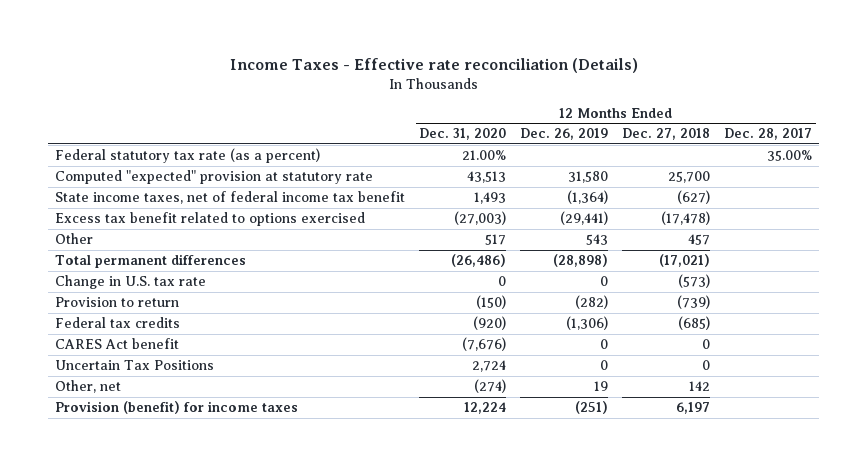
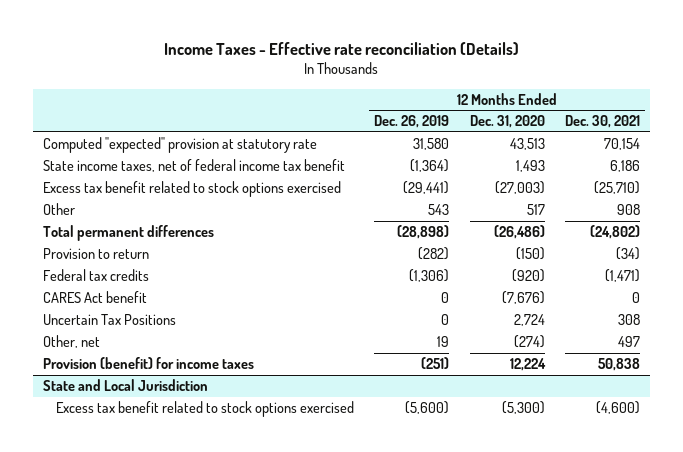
[622,128,711,141] Dec. 27, 2018 -> none
[724,128,813,141] Dec. 28, 2017 -> none
none -> [564,115,640,129] Dec. 30, 2021
[55,148,321,164] Federal statutory tax rate (as a percent) -> none
[55,212,366,227] Excess tax benefit related to options exercised -> [42,181,341,198] Excess tax benefit related to stock options exercised
[55,275,207,290] Change in U.S. tax rate -> none
none -> [42,379,208,392] State and Local Jurisdiction
none -> [56,401,355,418] Excess tax benefit related to stock options exercised

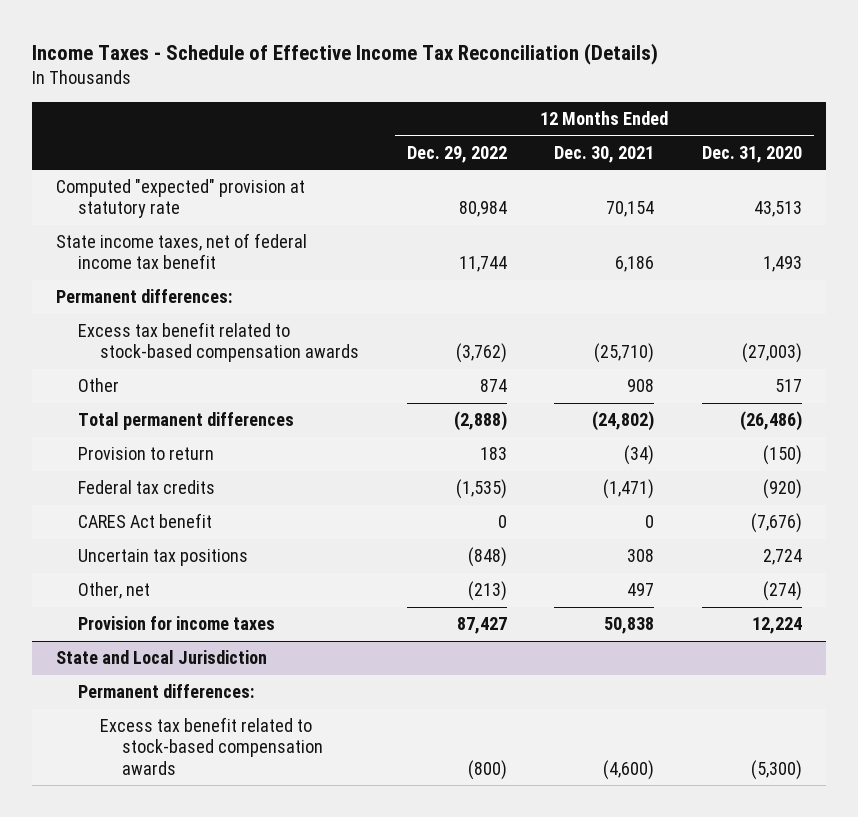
[164,41,520,55] Income Taxes - Effective rate reconciliation (Details) -> [31,42,658,65] Income Taxes - Schedule of Effective Income Tax Reconciliation (Details)
[374,115,450,129] Dec. 26, 2019 -> none
none -> [406,145,507,163] Dec. 29, 2022
none -> [55,289,232,304] Permanent differences:
[42,181,341,198] Excess tax benefit related to stock options exercised -> [77,322,360,363] Excess tax benefit related to stock-based compensation awards
[42,314,176,326] Uncertain Tax Positions -> [77,549,248,567] Uncertain tax positions
[42,357,254,370] Provision (benefit) for income taxes -> [77,616,275,631] Provision for income taxes
none -> [77,684,254,699] Permanent differences:
[56,401,355,418] Excess tax benefit related to stock options exercised -> [100,717,324,775] Excess tax benefit related to stock-based compensation awards

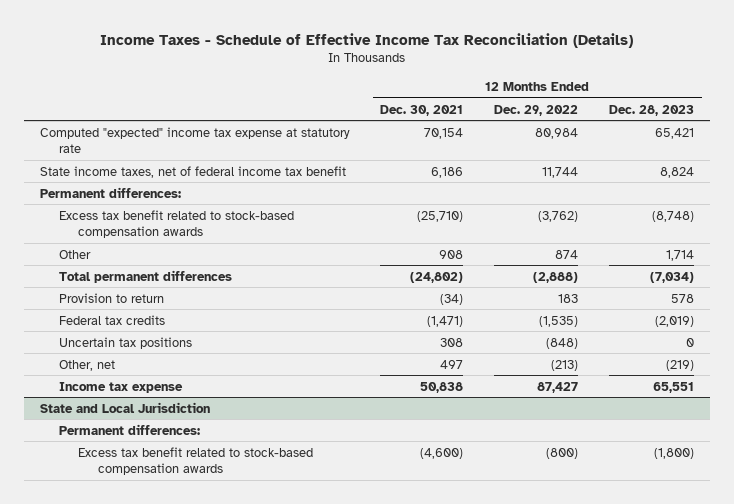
[701,145,802,163] Dec. 31, 2020 -> none
none -> [609,104,695,116] Dec. 28, 2023
[55,179,305,219] Computed "expected" provision at statutory rate -> [39,126,350,154] Computed "expected" income tax expense at statutory rate
[77,513,212,529] CARES Act benefit -> none
[77,616,275,631] Provision for income taxes -> [58,381,183,393] Income tax expense

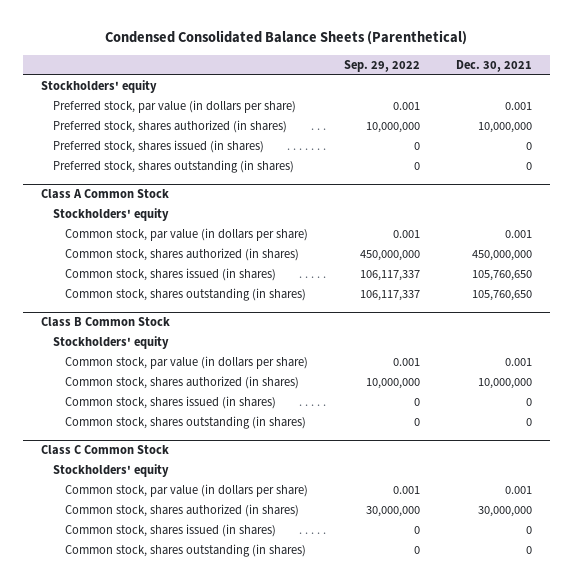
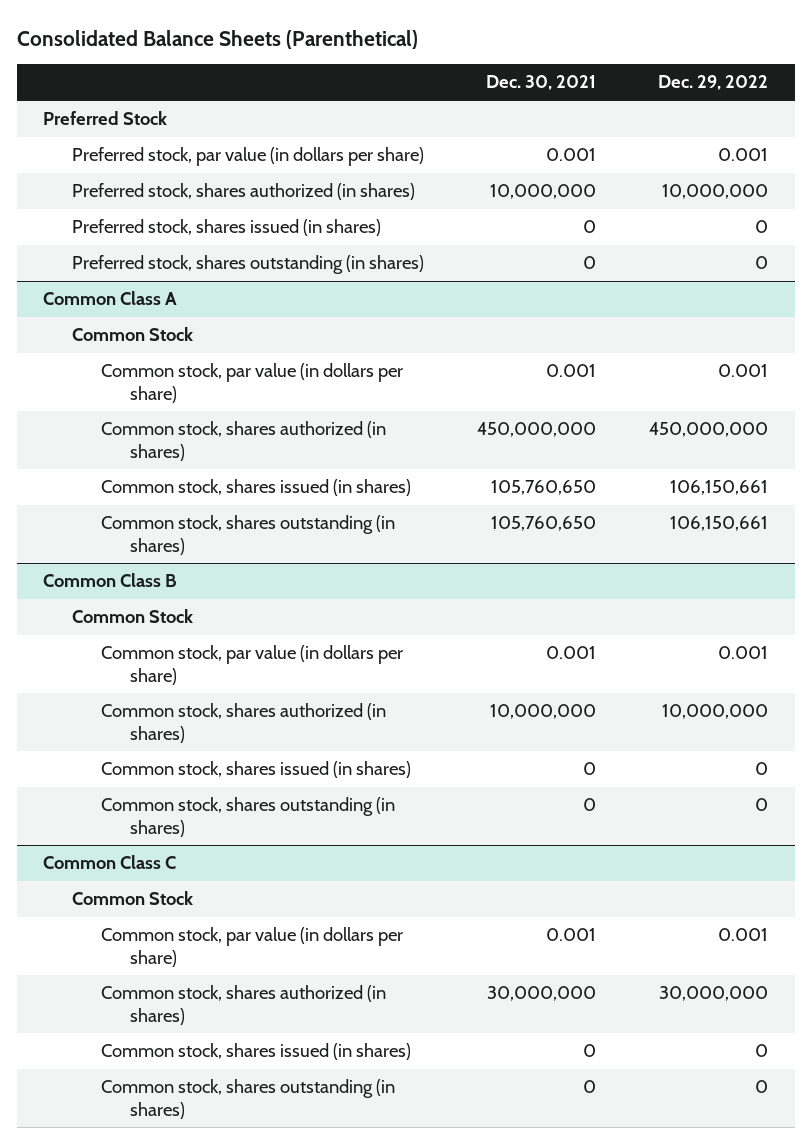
[105,30,468,46] Condensed Consolidated Balance Sheets (Parenthetical) -> [16,29,418,49] Consolidated Balance Sheets (Parenthetical)
[344,59,421,72] Sep. 29, 2022 -> none
none -> [658,75,769,91] Dec. 29, 2022
[40,80,157,94] Stockholders' equity -> none
none -> [43,111,168,126] Preferred Stock
[52,208,169,222] Stockholders' equity -> none
[40,189,169,200] Class A Common Stock -> [43,291,178,306] Common Class A
none -> [72,327,194,342] Common Stock
[52,336,169,350] Stockholders' equity -> none
[40,317,170,328] Class B Common Stock -> [43,573,178,588] Common Class B
none -> [72,609,194,624] Common Stock
[52,464,169,478] Stockholders' equity -> none
[40,445,169,456] Class C Common Stock -> [43,855,177,870] Common Class C
none -> [72,891,194,906] Common Stock

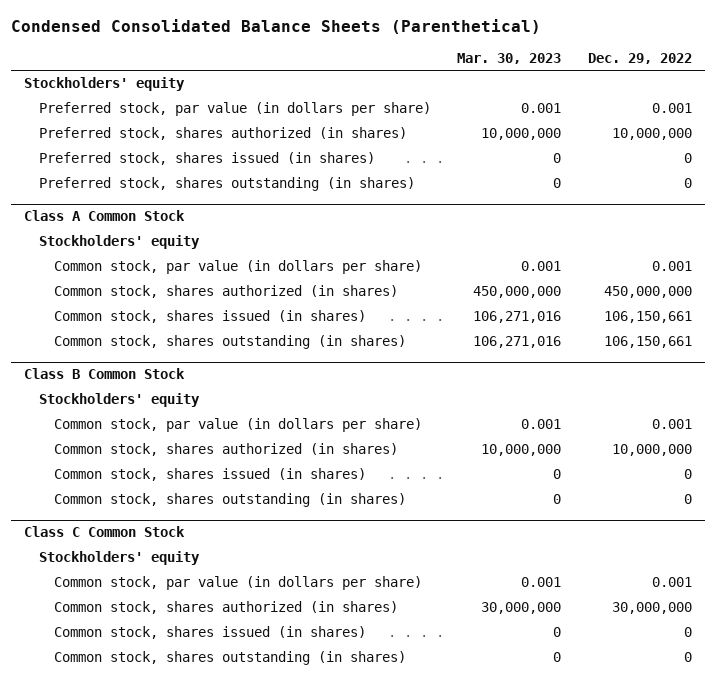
[16,29,418,49] Consolidated Balance Sheets (Parenthetical) -> [10,18,541,34] Condensed Consolidated Balance Sheets (Parenthetical)
[486,75,597,91] Dec. 30, 2021 -> none
none -> [457,52,562,64] Mar. 30, 2023
[43,111,168,126] Preferred Stock -> none
none -> [24,77,186,92] Stockholders' equity
[72,327,194,342] Common Stock -> none
[43,291,178,306] Common Class A -> [24,210,186,222] Class A Common Stock
none -> [38,235,200,250] Stockholders' equity
[72,609,194,624] Common Stock -> none
[43,573,178,588] Common Class B -> [24,368,186,380] Class B Common Stock
none -> [38,393,200,408] Stockholders' equity
[72,891,194,906] Common Stock -> none
[43,855,177,870] Common Class C -> [24,526,186,538] Class C Common Stock
none -> [38,551,200,566] Stockholders' equity

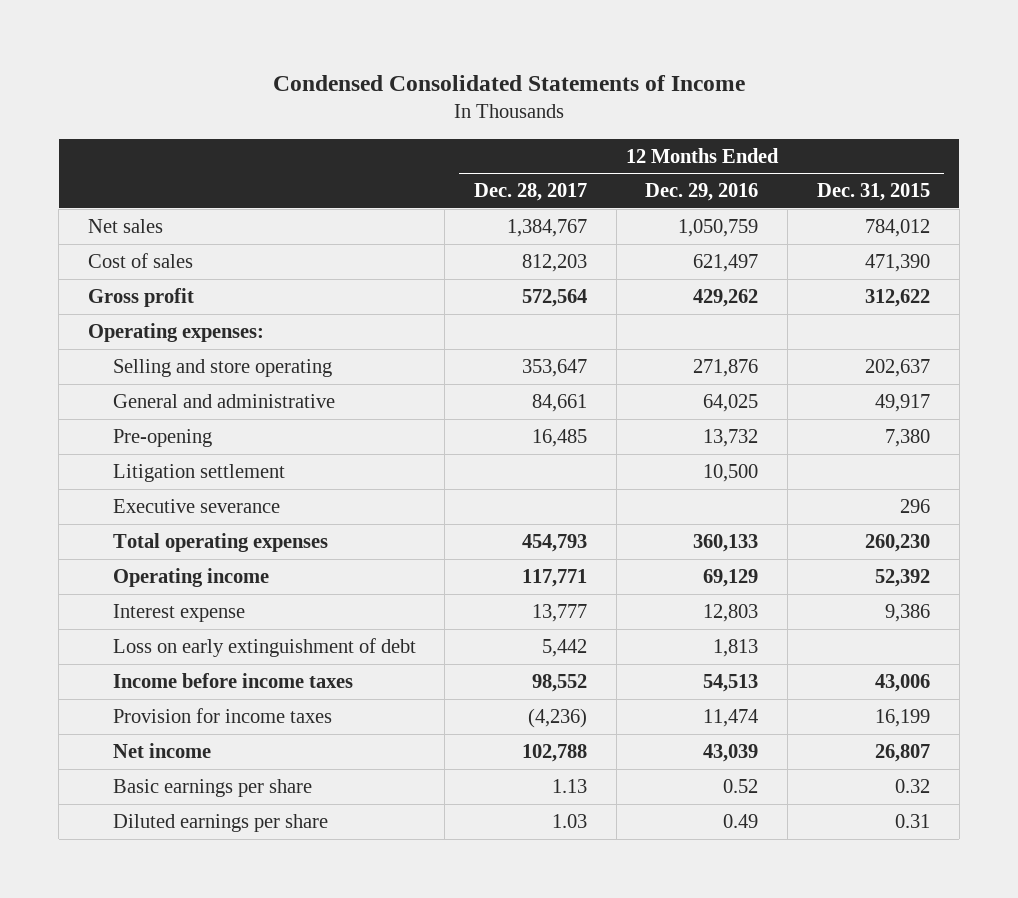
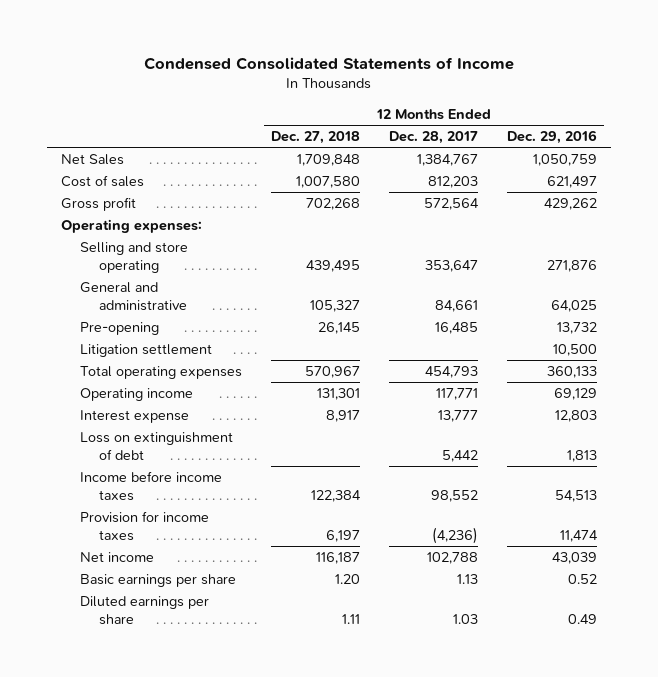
[816,183,930,202] Dec. 31, 2015 -> none
none -> [271,131,361,145] Dec. 27, 2018
[88,218,164,233] Net sales -> [61,154,125,166] Net Sales
[112,498,280,513] Executive severance -> none
[112,637,416,657] Loss on early extinguishment of debt -> [80,432,234,460] Loss on extinguishment of debt

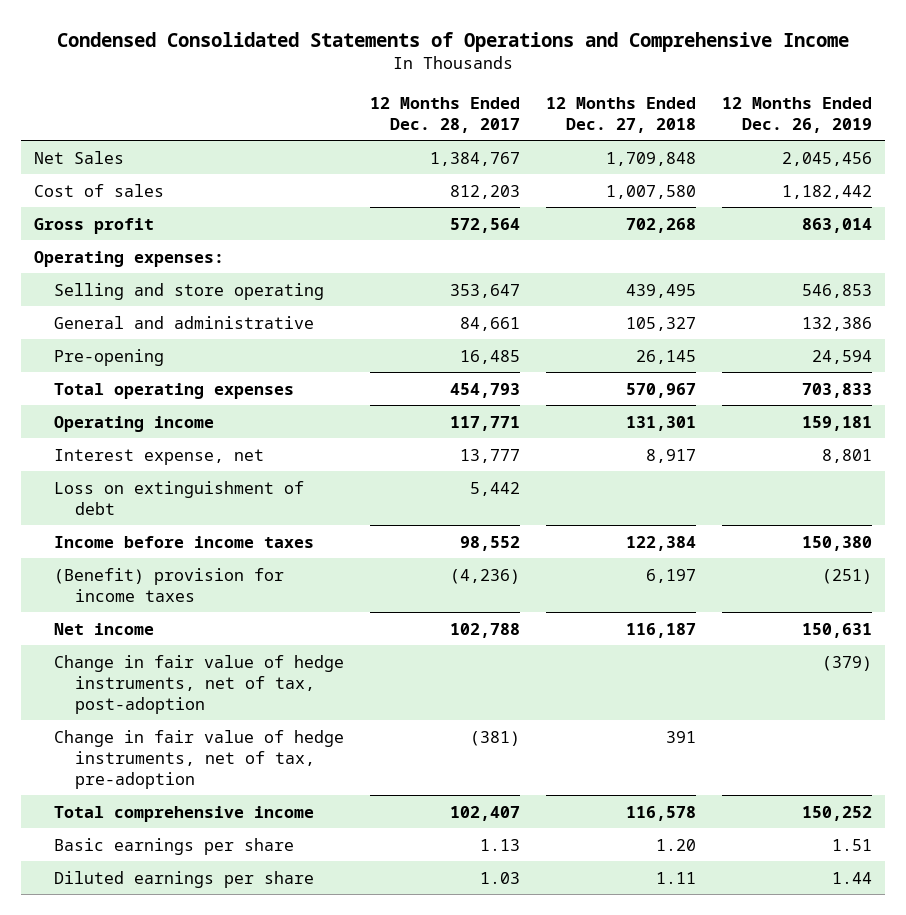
[143,57,514,71] Condensed Consolidated Statements of Income -> [56,31,849,52] Condensed Consolidated Statements of Operations and Comprehensive Income
[506,130,597,145] Dec. 29, 2016 -> none
none -> [721,96,872,133] 12 Months Ended Dec. 26, 2019
[80,344,213,358] Litigation settlement -> none
[80,410,190,424] Interest expense -> [54,448,265,465] Interest expense, net
[80,511,210,541] Provision for income taxes -> [54,567,285,602] (Benefit) provision for income taxes
none -> [54,654,345,714] Change in fair value of hedge instruments, net of tax, post-adoption
none -> [54,729,345,789] Change in fair value of hedge instruments, net of tax, pre-adoption
none -> [54,805,315,822] Total comprehensive income

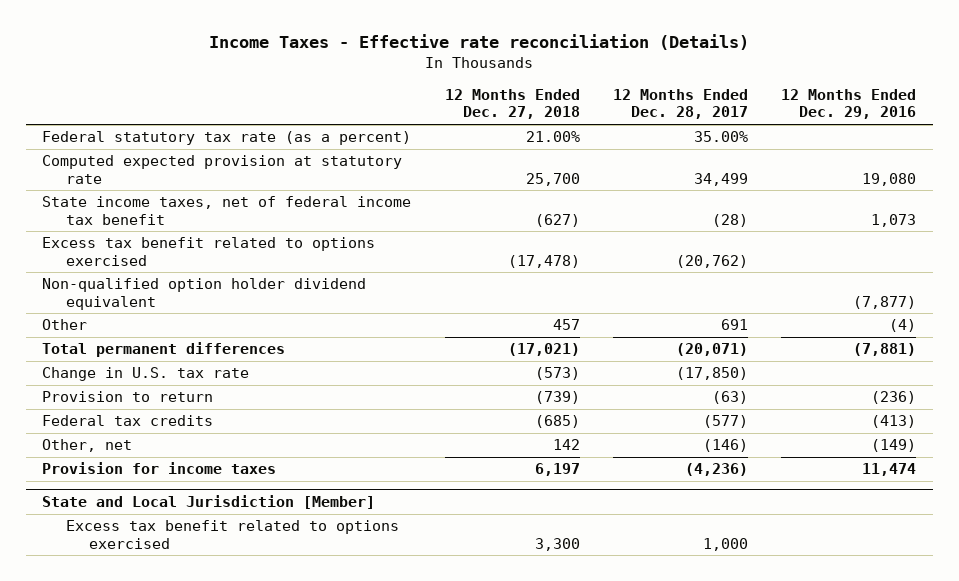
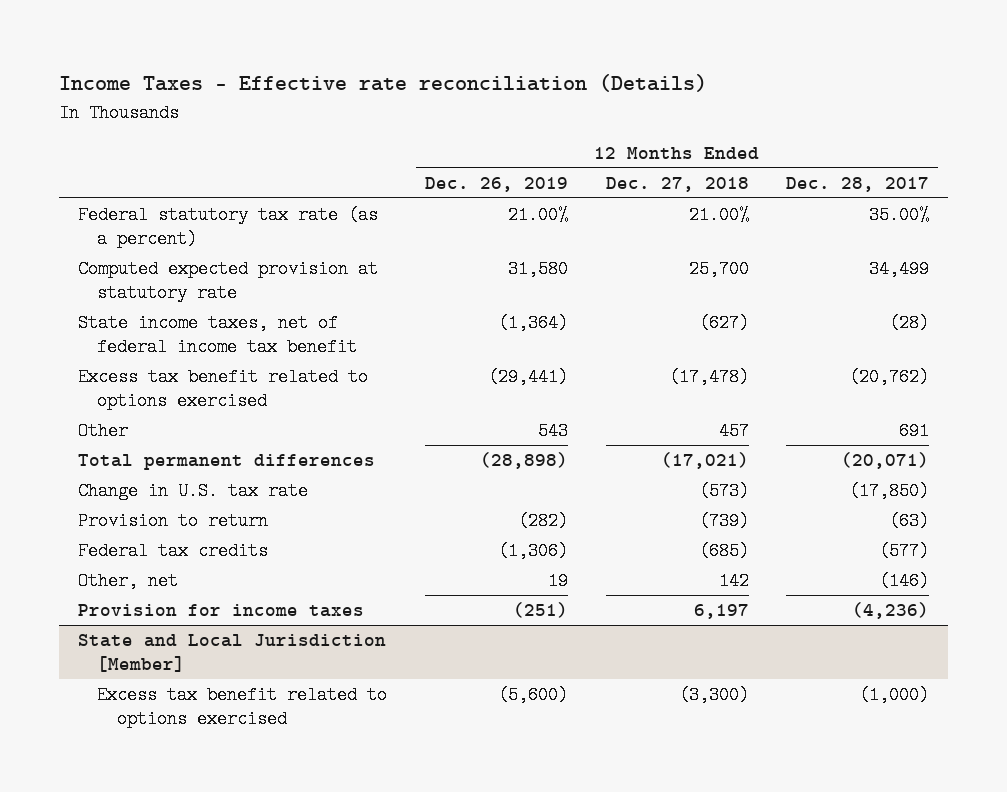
[781,89,917,120] 12 Months Ended Dec. 29, 2016 -> none
none -> [424,176,568,192] Dec. 26, 2019
[42,278,367,310] Non-qualified option holder dividend equivalent -> none
[534,537,580,551] 3,300 -> [678,686,749,705] (3,300)
[702,537,748,551] 1,000 -> [859,686,930,705] (1,000)

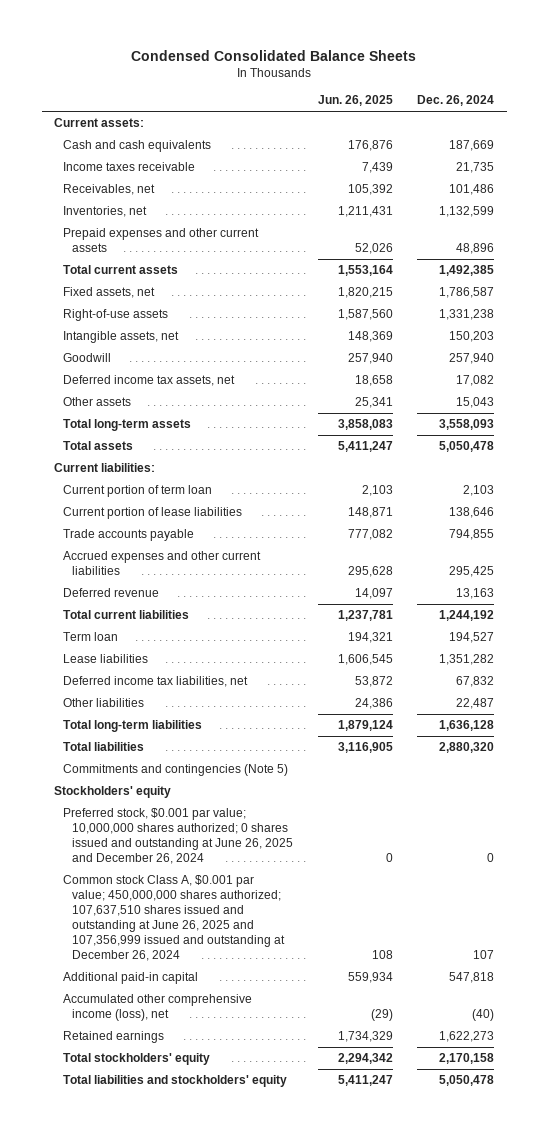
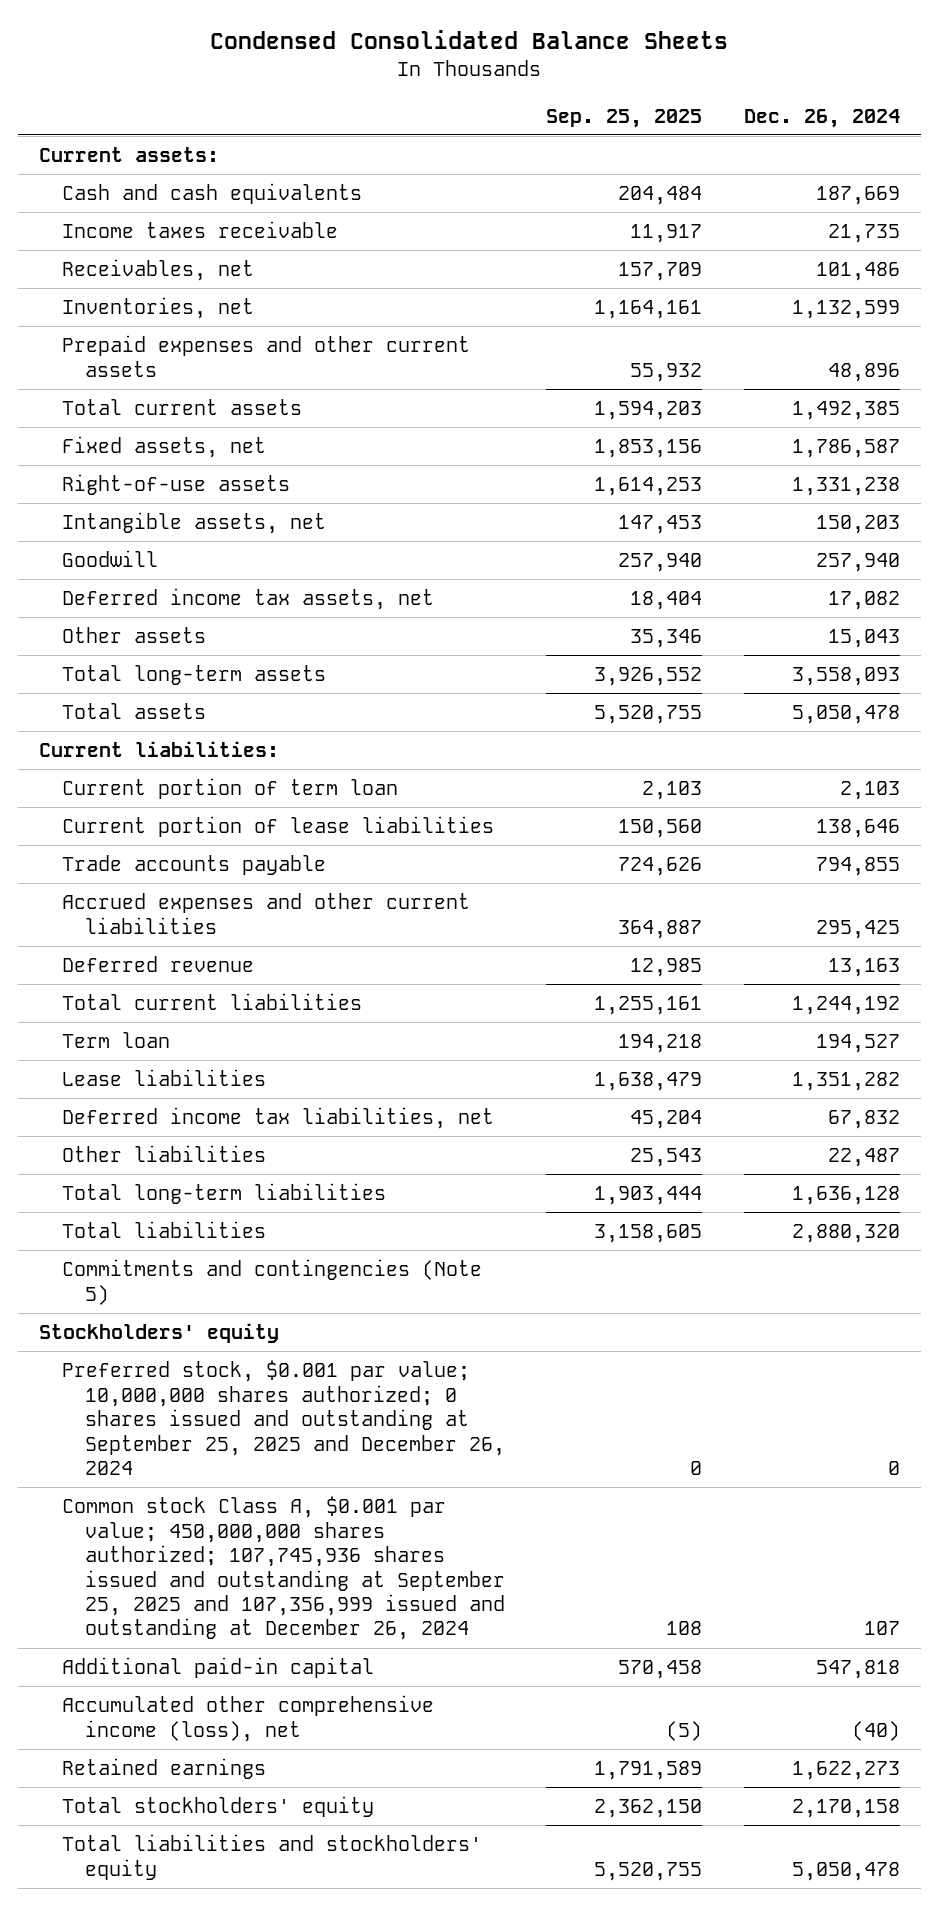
[317,95,393,107] Jun. 26, 2025 -> none
none -> [546,108,703,128] Sep. 25, 2025
[63,808,294,865] Preferred stock, $0.001 par value; 10,000,000 shares authorized; 0 shares issued and outstanding at June 26, 2025 and December 26, 2024 -> [61,1360,505,1475] Preferred stock, $0.001 par value; 10,000,000 shares authorized; 0 shares issued and outstanding at September 25, 2025 and December 26, 2024
[63,875,286,962] Common stock Class A, $0.001 par value; 450,000,000 shares authorized; 107,637,510 shares issued and outstanding at June 26, 2025 and 107,356,999 issued and outstanding at December 26, 2024 -> [61,1496,505,1641] Common stock Class A, $0.001 par value; 450,000,000 shares authorized; 107,745,936 shares issued and outstanding at September 25, 2025 and 107,356,999 issued and outstanding at December 26, 2024

